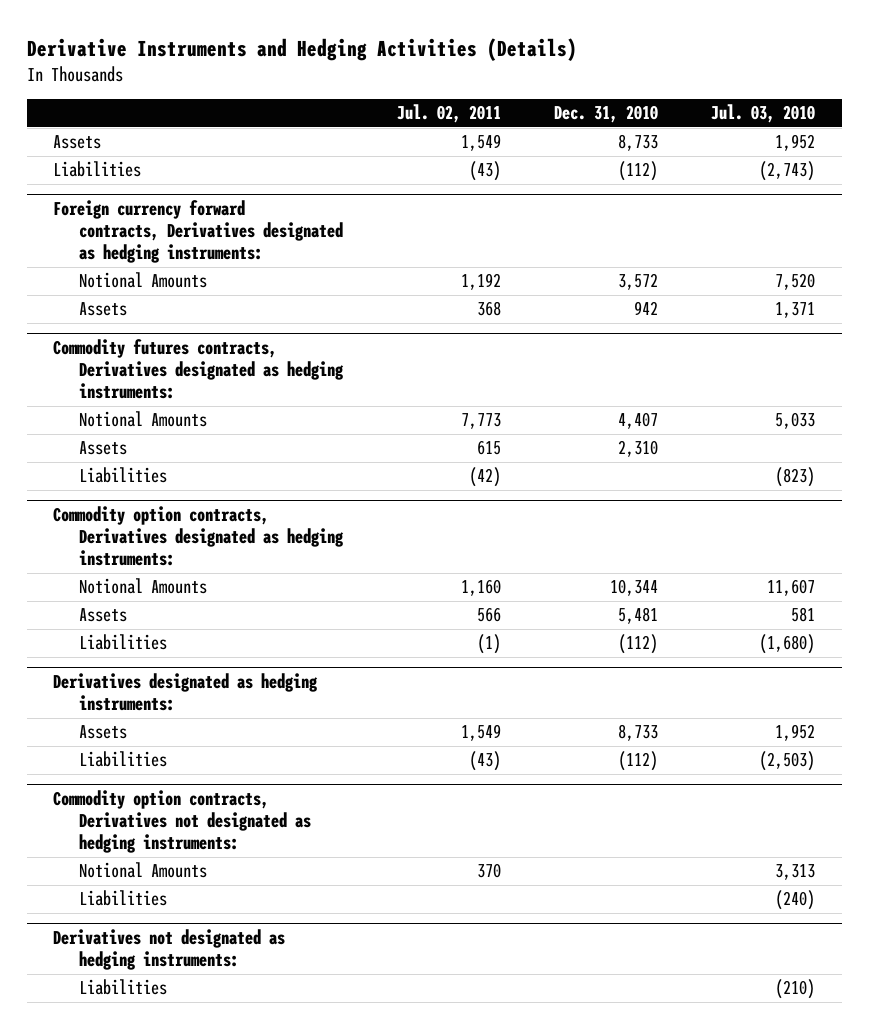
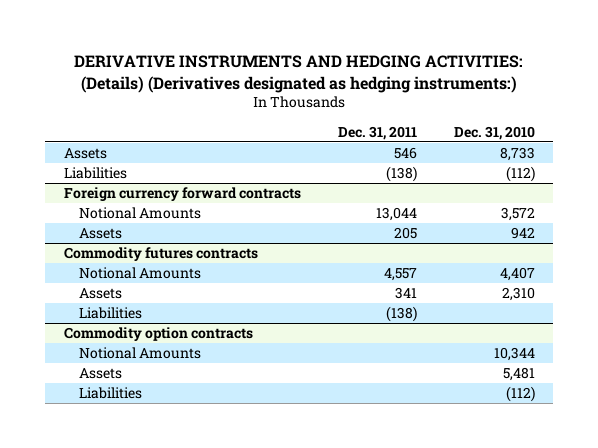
[26,37,577,61] Derivative Instruments and Hedging Activities (Details) -> [74,54,524,93] DERIVATIVE INSTRUMENTS AND HEDGING ACTIVITIES: (Details) (Derivatives designated as hedging instruments:)
[396,104,501,124] Jul. 02, 2011 -> none
[711,104,816,124] Jul. 03, 2010 -> none
none -> [337,125,417,140] Dec. 31, 2011
[53,200,344,264] Foreign currency forward contracts, Derivatives designated as hedging instruments: -> none
none -> [63,187,301,202] Foreign currency forward contracts
[53,339,345,400] Commodity futures contracts, Derivatives designated as hedging instruments: -> none
none -> [63,247,258,262] Commodity futures contracts
[53,506,345,567] Commodity option contracts, Derivatives designated as hedging instruments: -> none
none -> [63,327,253,342] Commodity option contracts
[53,673,319,712] Derivatives designated as hedging instruments: -> none
[79,725,128,740] Assets -> none
[79,751,168,768] Liabilities -> none
[53,790,312,854] Commodity option contracts, Derivatives not designated as hedging instruments: -> none
[79,862,208,879] Notional Amounts -> none
[79,890,168,907] Liabilities -> none
[53,929,286,971] Derivatives not designated as hedging instruments: -> none
[79,979,168,996] Liabilities -> none

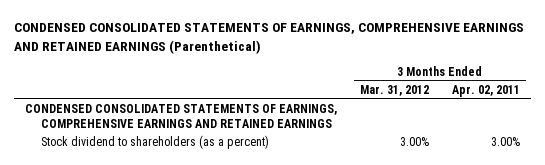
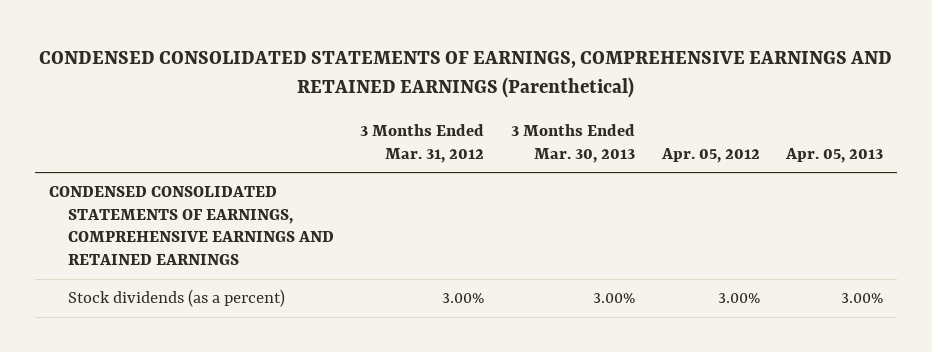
[451,84,520,97] Apr. 02, 2011 -> none
none -> [511,124,636,163] 3 Months Ended Mar. 30, 2013
none -> [660,147,760,163] Apr. 05, 2012
none -> [785,147,884,163] Apr. 05, 2013
[41,135,270,150] Stock dividend to shareholders (as a percent) -> [67,289,285,308] Stock dividends (as a percent)

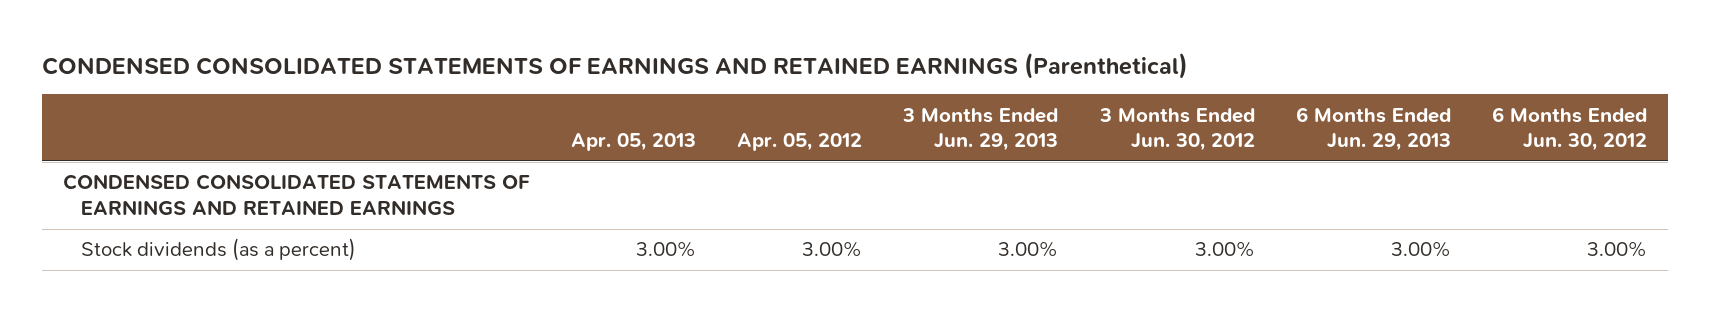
[38,51,892,99] CONDENSED CONSOLIDATED STATEMENTS OF EARNINGS, COMPREHENSIVE EARNINGS AND RETAINED EARNINGS (Parenthetical) -> [42,52,1189,79] CONDENSED CONSOLIDATED STATEMENTS OF EARNINGS AND RETAINED EARNINGS (Parenthetical)
[360,124,485,163] 3 Months Ended Mar. 31, 2012 -> none
[511,124,636,163] 3 Months Ended Mar. 30, 2013 -> none
none -> [902,107,1059,152] 3 Months Ended Jun. 29, 2013
none -> [1098,107,1255,152] 3 Months Ended Jun. 30, 2012
none -> [1295,106,1451,152] 6 Months Ended Jun. 29, 2013
none -> [1492,106,1648,152] 6 Months Ended Jun. 30, 2012
[48,186,334,266] CONDENSED CONSOLIDATED STATEMENTS OF EARNINGS, COMPREHENSIVE EARNINGS AND RETAINED EARNINGS -> [62,174,530,216] CONDENSED CONSOLIDATED STATEMENTS OF EARNINGS AND RETAINED EARNINGS

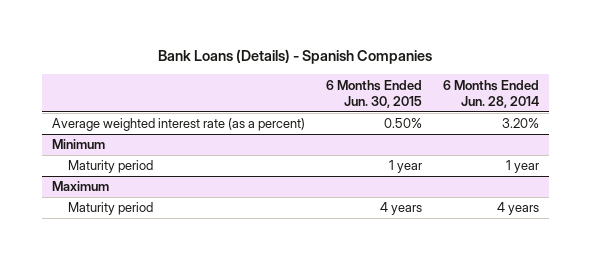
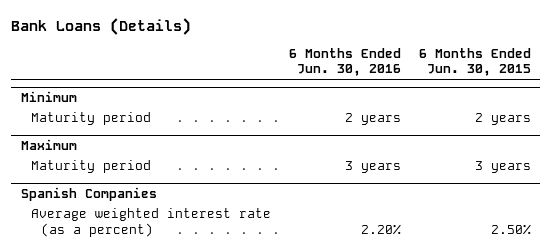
[158,49,433,65] Bank Loans (Details) - Spanish Companies -> [11,17,192,35] Bank Loans (Details)
[442,79,539,108] 6 Months Ended Jun. 28, 2014 -> none
none -> [288,47,401,77] 6 Months Ended Jun. 30, 2016
[51,118,305,132] Average weighted interest rate (as a percent) -> none
[388,160,422,174] 1 year -> [475,113,532,126] 2 years
[379,202,422,216] 4 years -> [475,161,532,174] 3 years
none -> [20,187,157,202] Spanish Companies
none -> [30,208,271,238] Average weighted interest rate (as a percent)

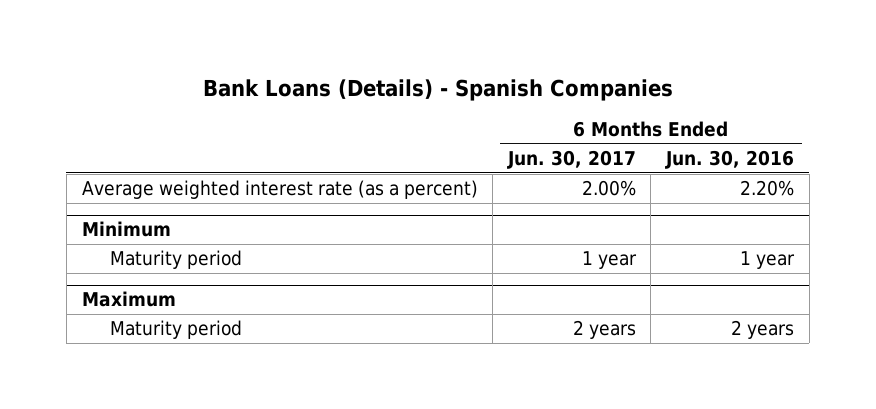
[11,17,192,35] Bank Loans (Details) -> [202,79,673,102] Bank Loans (Details) - Spanish Companies
[419,47,532,77] 6 Months Ended Jun. 30, 2015 -> none
none -> [506,150,636,170] Jun. 30, 2017
none -> [81,180,478,200] Average weighted interest rate (as a percent)
[344,113,401,126] 2 years -> [739,251,795,270] 1 year
[20,187,157,202] Spanish Companies -> none
[30,208,271,238] Average weighted interest rate (as a percent) -> none
[344,161,401,174] 3 years -> [730,320,794,340] 2 years

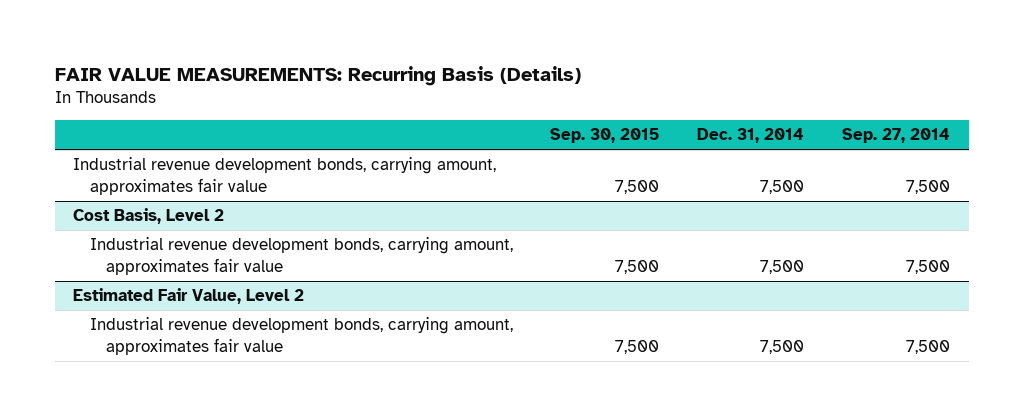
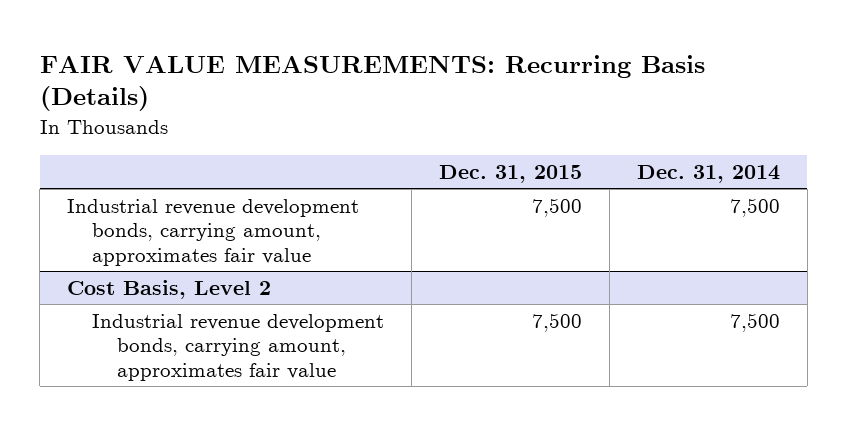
[550,128,660,144] Sep. 30, 2015 -> none
[841,128,950,144] Sep. 27, 2014 -> none
none -> [438,164,582,183] Dec. 31, 2015
[73,288,305,305] Estimated Fair Value, Level 2 -> none
[89,317,513,356] Industrial revenue development bonds, carrying amount, approximates fair value -> none

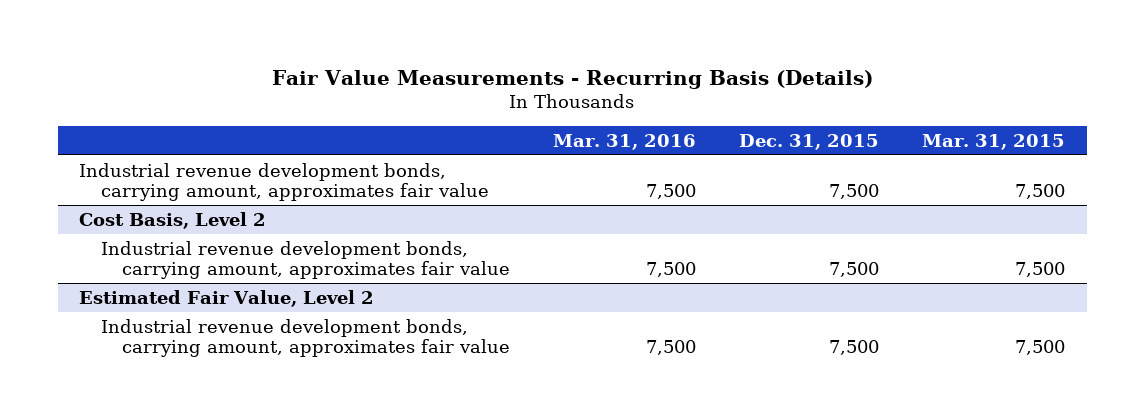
[39,54,705,112] FAIR VALUE MEASUREMENTS: Recurring Basis (Details) -> [272,69,874,89] Fair Value Measurements - Recurring Basis (Details)
[636,164,780,183] Dec. 31, 2014 -> none
none -> [552,133,696,150] Mar. 31, 2016
none -> [922,133,1066,150] Mar. 31, 2015
none -> [79,289,375,307] Estimated Fair Value, Level 2
none -> [100,318,510,358] Industrial revenue development bonds, carrying amount, approximates fair value

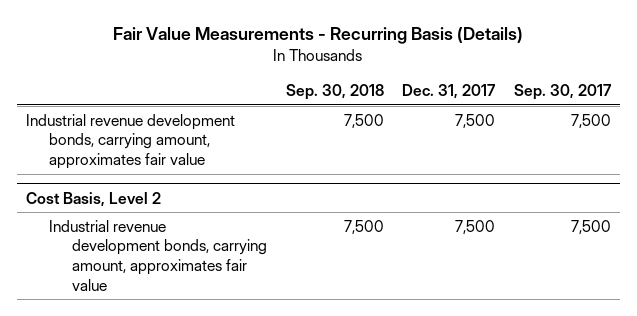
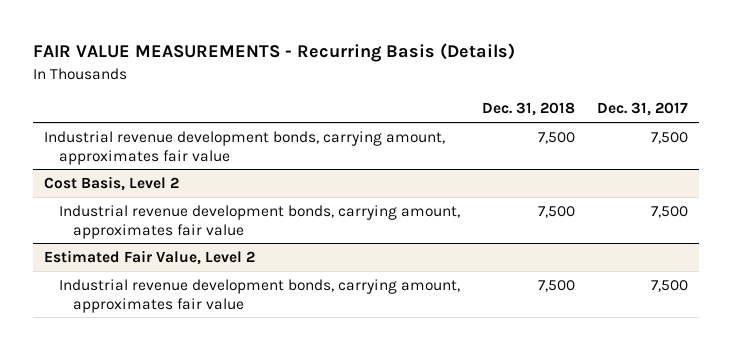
[113,27,524,45] Fair Value Measurements - Recurring Basis (Details) -> [32,43,515,63] FAIR VALUE MEASUREMENTS - Recurring Basis (Details)
[285,84,384,101] Sep. 30, 2018 -> none
[513,84,611,101] Sep. 30, 2017 -> none
none -> [481,102,575,117] Dec. 31, 2018
none -> [44,249,256,265] Estimated Fair Value, Level 2
none -> [58,278,460,313] Industrial revenue development bonds, carrying amount, approximates fair value

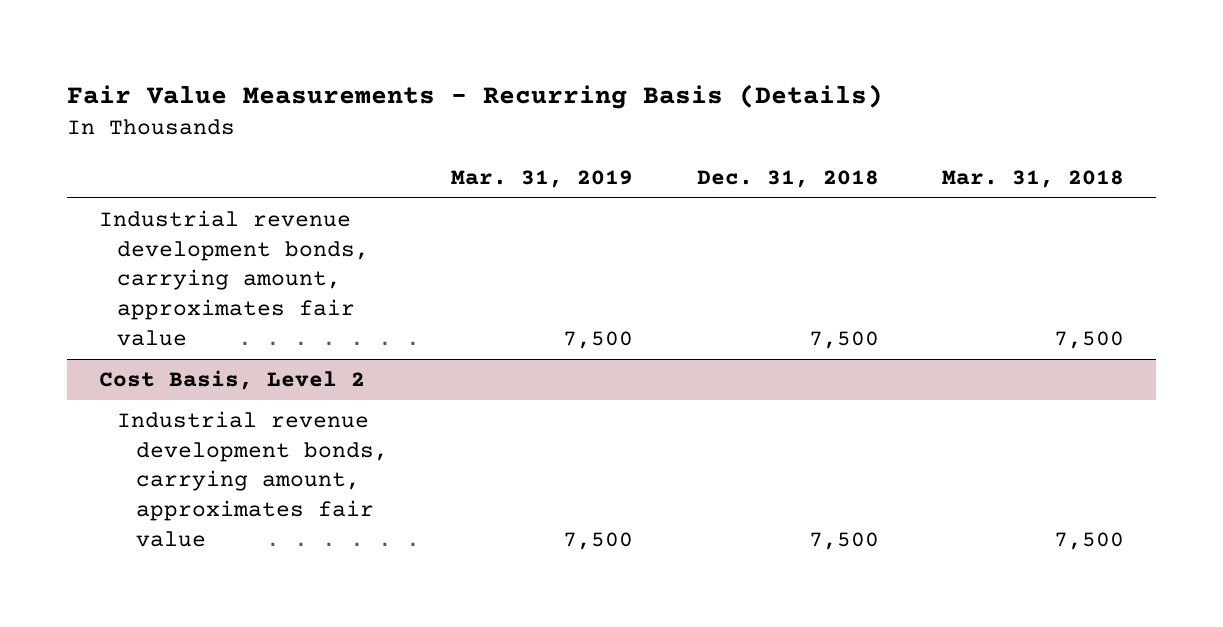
[32,43,515,63] FAIR VALUE MEASUREMENTS - Recurring Basis (Details) -> [67,83,884,109] Fair Value Measurements - Recurring Basis (Details)
[597,102,689,117] Dec. 31, 2017 -> none
none -> [451,169,634,188] Mar. 31, 2019
none -> [942,169,1125,188] Mar. 31, 2018
[44,249,256,265] Estimated Fair Value, Level 2 -> none
[58,278,460,313] Industrial revenue development bonds, carrying amount, approximates fair value -> none

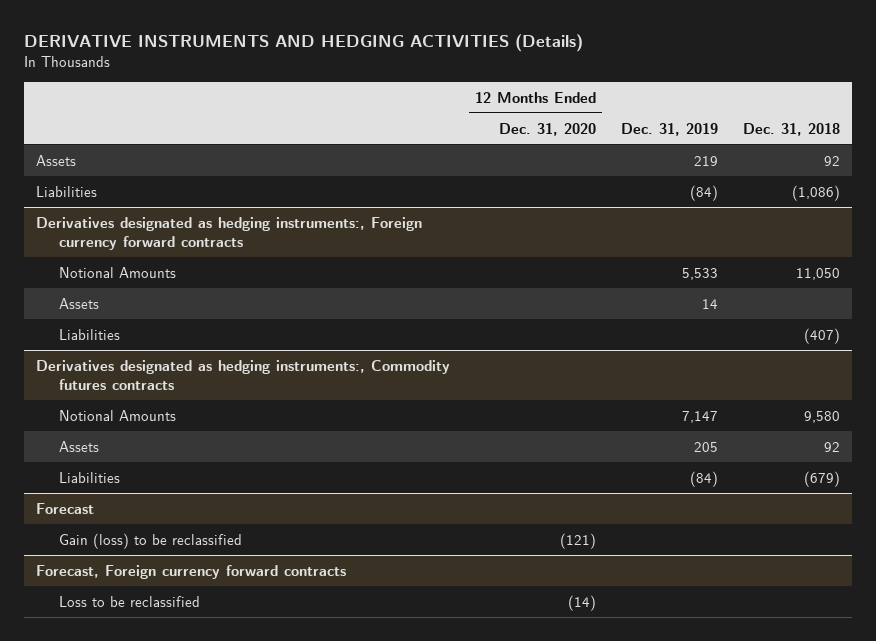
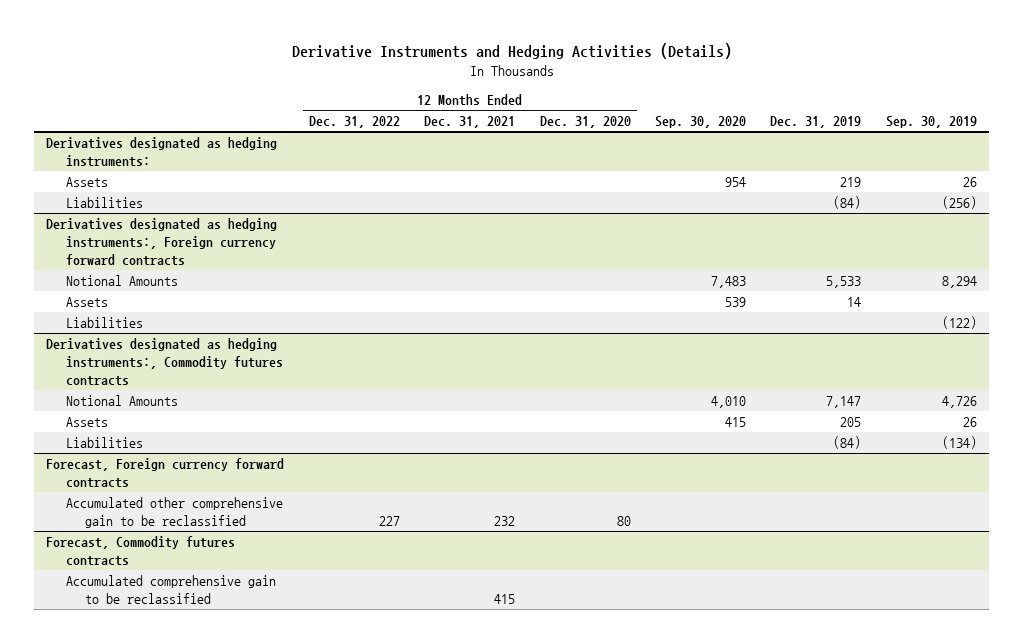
[23,33,583,52] DERIVATIVE INSTRUMENTS AND HEDGING ACTIVITIES (Details) -> [291,42,732,59] Derivative Instruments and Hedging Activities (Details)
[742,122,840,136] Dec. 31, 2018 -> none
none -> [308,116,400,129] Dec. 31, 2022
none -> [424,116,516,129] Dec. 31, 2021
none -> [654,116,746,129] Sep. 30, 2020
none -> [885,116,977,129] Sep. 30, 2019
none -> [46,137,278,167] Derivatives designated as hedging instruments:
[36,502,95,514] Forecast -> none
[58,532,242,549] Gain (loss) to be reclassified -> none
[58,595,200,607] Loss to be reclassified -> [65,497,283,528] Accumulated other comprehensive gain to be reclassified
[568,594,597,611] (14) -> [616,515,631,526] 80
none -> [46,536,236,566] Forecast, Commodity futures contracts
none -> [65,575,276,604] Accumulated comprehensive gain to be reclassified

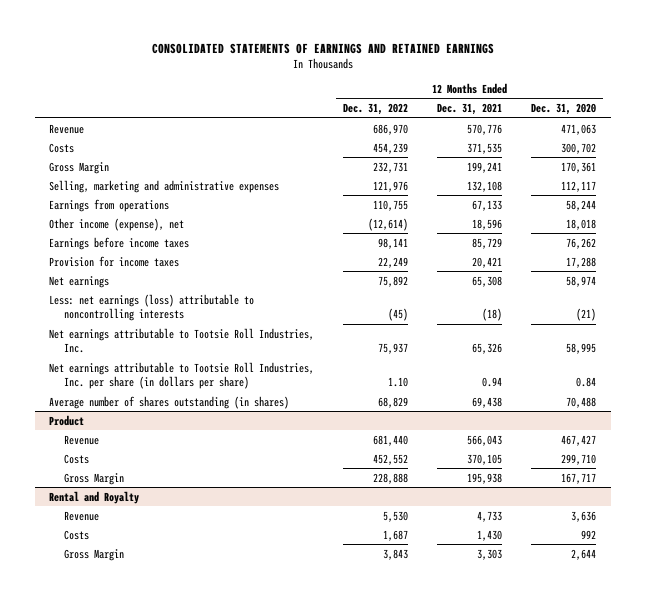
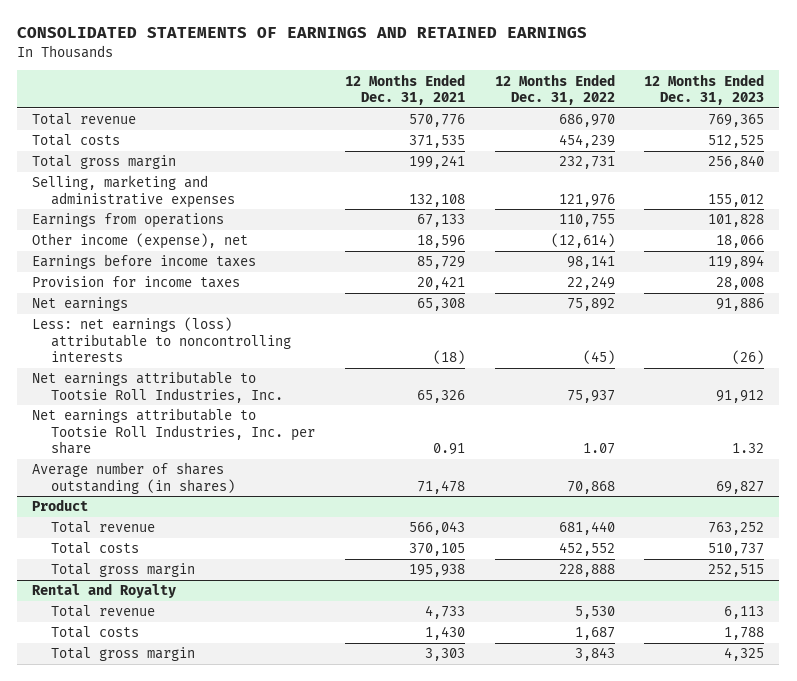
[531,103,597,116] Dec. 31, 2020 -> none
none -> [644,73,765,106] 12 Months Ended Dec. 31, 2023
[49,123,85,134] Revenue -> [32,113,137,126] Total revenue
[49,142,75,153] Costs -> [32,134,121,147] Total costs
[49,161,110,174] Gross Margin -> [32,155,177,170] Total gross margin
[49,361,315,389] Net earnings attributable to Tootsie Roll Industries, Inc. per share (in dollars per share) -> [32,408,315,455] Net earnings attributable to Tootsie Roll Industries, Inc. per share
[388,376,409,387] 1.10 -> [582,443,615,455] 1.07
[482,376,503,387] 0.94 -> [432,443,465,456] 0.91
[378,396,409,408] 68,829 -> [566,480,615,494] 70,868
[472,396,503,408] 69,438 -> [416,479,465,494] 71,478
[63,434,99,445] Revenue -> [50,521,155,534] Total revenue
[63,453,89,464] Costs -> [50,542,139,555] Total costs
[63,472,124,485] Gross Margin -> [50,563,195,578] Total gross margin
[63,510,99,521] Revenue -> [50,605,155,618] Total revenue
[63,529,89,540] Costs -> [50,626,139,639] Total costs
[63,548,124,561] Gross Margin -> [50,647,195,662] Total gross margin

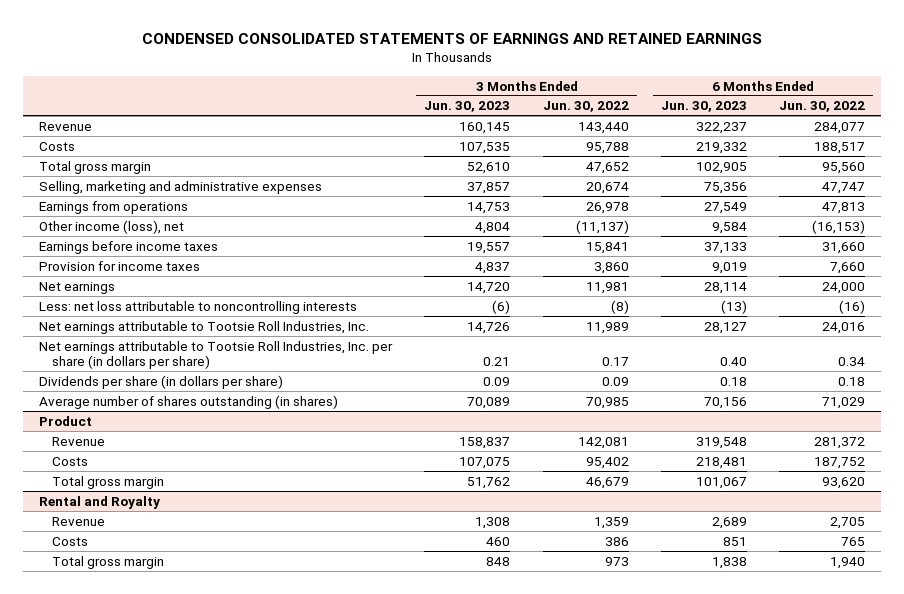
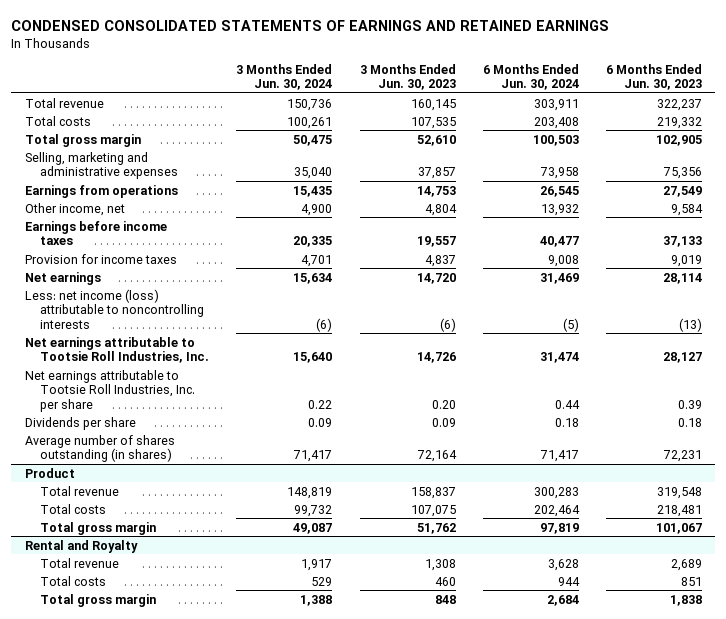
[542,101,629,113] Jun. 30, 2022 -> none
[779,101,866,113] Jun. 30, 2022 -> none
none -> [236,63,333,91] 3 Months Ended Jun. 30, 2024
none -> [482,63,579,91] 6 Months Ended Jun. 30, 2024
[39,121,93,131] Revenue -> [24,97,104,108] Total revenue
[39,141,76,151] Costs -> [24,115,91,126] Total costs
[39,219,185,234] Other income (loss), net -> [24,202,125,216] Other income, net
[39,300,358,314] Less: net loss attributable to noncontrolling interests -> [24,288,205,329] Less: net income (loss) attributable to noncontrolling interests
[39,340,394,370] Net earnings attributable to Tootsie Roll Industries, Inc. per share (in dollars per share) -> [24,369,196,412] Net earnings attributable to Tootsie Roll Industries, Inc. per share
[483,357,511,367] 0.21 -> [431,399,456,409] 0.20
[719,357,747,367] 0.40 -> [677,399,702,409] 0.39
[39,374,284,389] Dividends per share (in dollars per share) -> [24,416,136,430] Dividends per share
[467,396,511,409] 70,089 -> [416,450,457,463] 72,164
[703,396,747,409] 70,156 -> [662,450,702,463] 72,231
[52,436,106,446] Revenue -> [40,485,120,496] Total revenue
[52,456,89,466] Costs -> [40,503,107,514] Total costs
[52,516,106,526] Revenue -> [40,557,120,568] Total revenue
[52,536,89,546] Costs -> [40,575,107,586] Total costs

